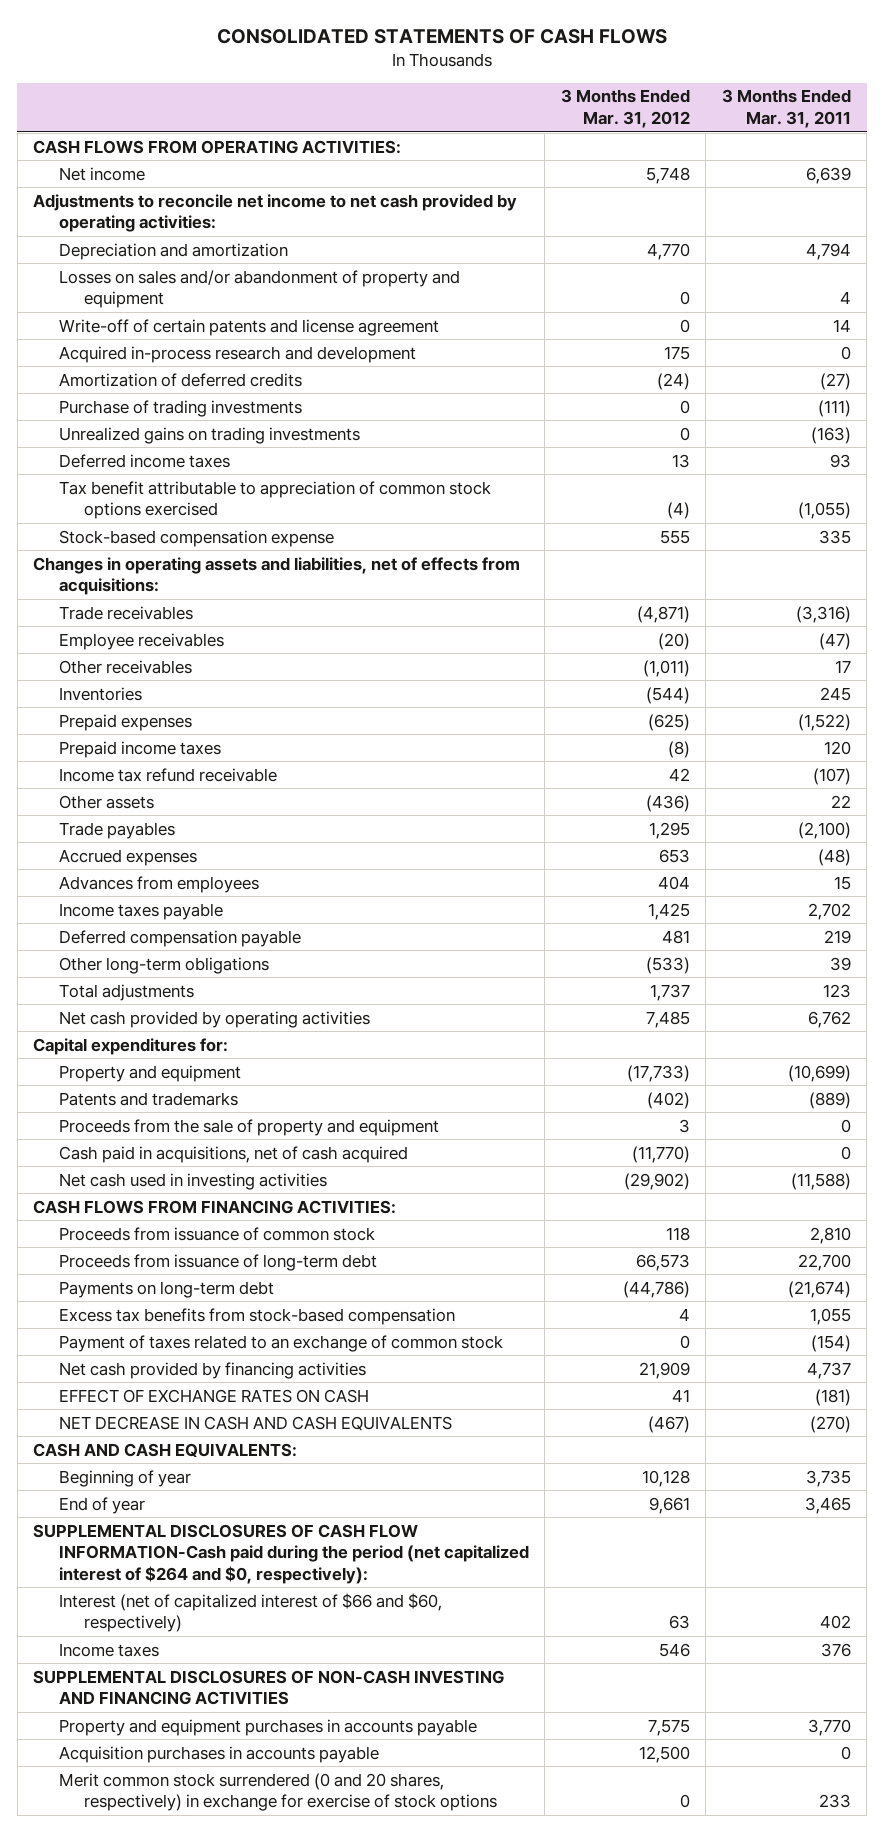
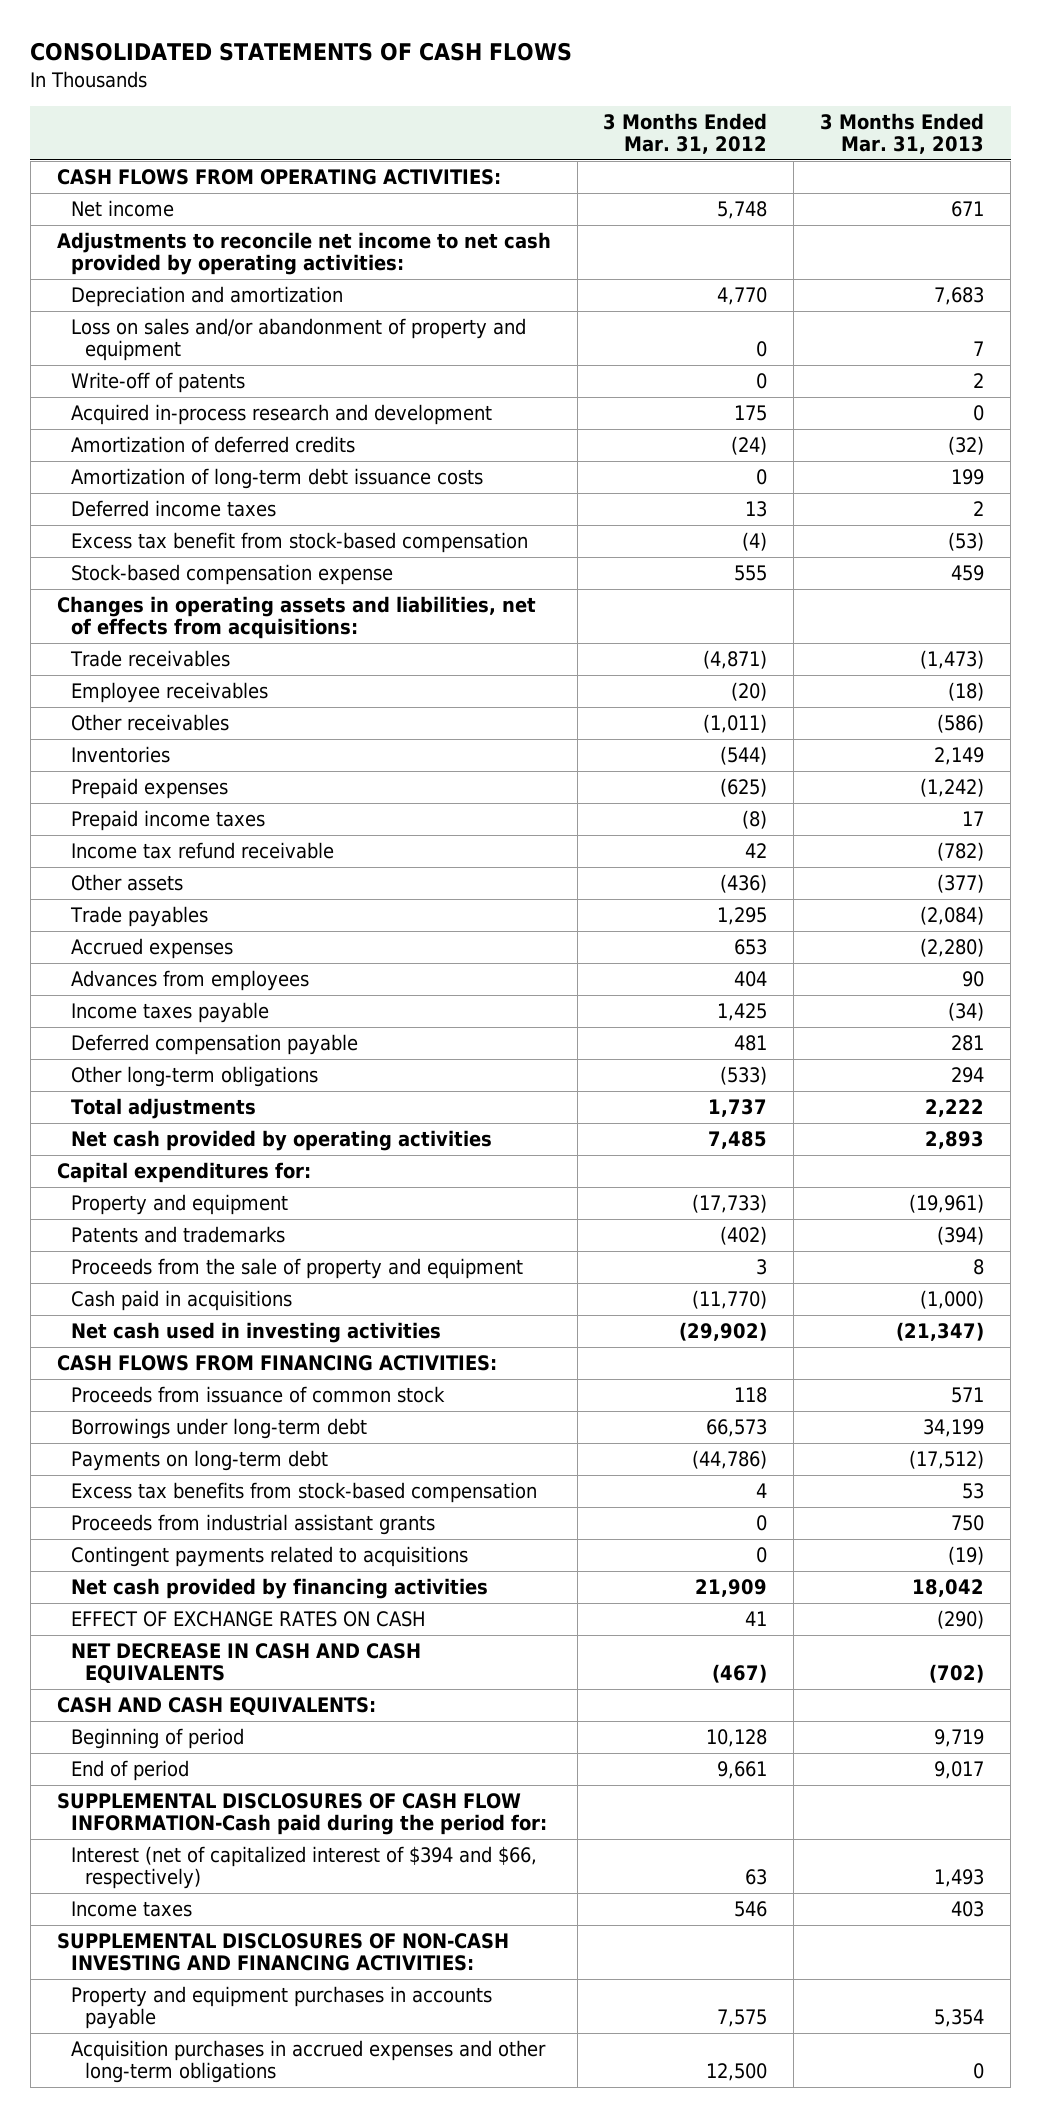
[721,89,851,128] 3 Months Ended Mar. 31, 2011 -> none
none -> [820,112,985,155] 3 Months Ended Mar. 31, 2013
[58,269,460,309] Losses on sales and/or abandonment of property and equipment -> [70,317,526,362] Loss on sales and/or abandonment of property and equipment
[58,318,439,336] Write-off of certain patents and license agreement -> [70,371,245,393] Write-off of patents
[58,399,302,417] Purchase of trading investments -> none
[58,426,360,444] Unrealized gains on trading investments -> none
none -> [70,467,483,489] Amortization of long-term debt issuance costs
[58,480,491,520] Tax benefit attributable to appreciation of common stock options exercised -> [70,531,528,553] Excess tax benefit from stock-based compensation
[58,1145,408,1163] Cash paid in acquisitions, net of cash acquired -> [70,1289,292,1311] Cash paid in acquisitions
[58,1253,377,1271] Proceeds from issuance of long-term debt -> [70,1417,367,1439] Borrowings under long-term debt
[58,1334,503,1352] Payment of taxes related to an exchange of common stock -> none
none -> [70,1513,435,1535] Proceeds from industrial assistant grants
none -> [70,1545,468,1567] Contingent payments related to acquisitions
[58,1469,191,1487] Beginning of year -> [70,1727,244,1749] Beginning of period
[58,1496,145,1514] End of year -> [70,1759,189,1781] End of period
[33,1523,529,1584] SUPPLEMENTAL DISCLOSURES OF CASH FLOW INFORMATION-Cash paid during the period (net capitalized interest of $264 and $0, respectively): -> [56,1792,547,1836] SUPPLEMENTAL DISCLOSURES OF CASH FLOW INFORMATION-Cash paid during the period for:
[58,1592,442,1633] Interest (net of capitalized interest of $66 and $60, respectively) -> [70,1845,537,1890] Interest (net of capitalized interest of $394 and $66, respectively)
[33,1669,505,1706] SUPPLEMENTAL DISCLOSURES OF NON-CASH INVESTING AND FINANCING ACTIVITIES -> [56,1932,509,1972] SUPPLEMENTAL DISCLOSURES OF NON-CASH INVESTING AND FINANCING ACTIVITIES:
[58,1772,498,1812] Merit common stock surrendered (0 and 20 shares, respectively) in exchange for exercise of stock options -> none
[58,1745,379,1763] Acquisition purchases in accounts payable -> [70,2039,546,2084] Acquisition purchases in accrued expenses and other long-term obligations

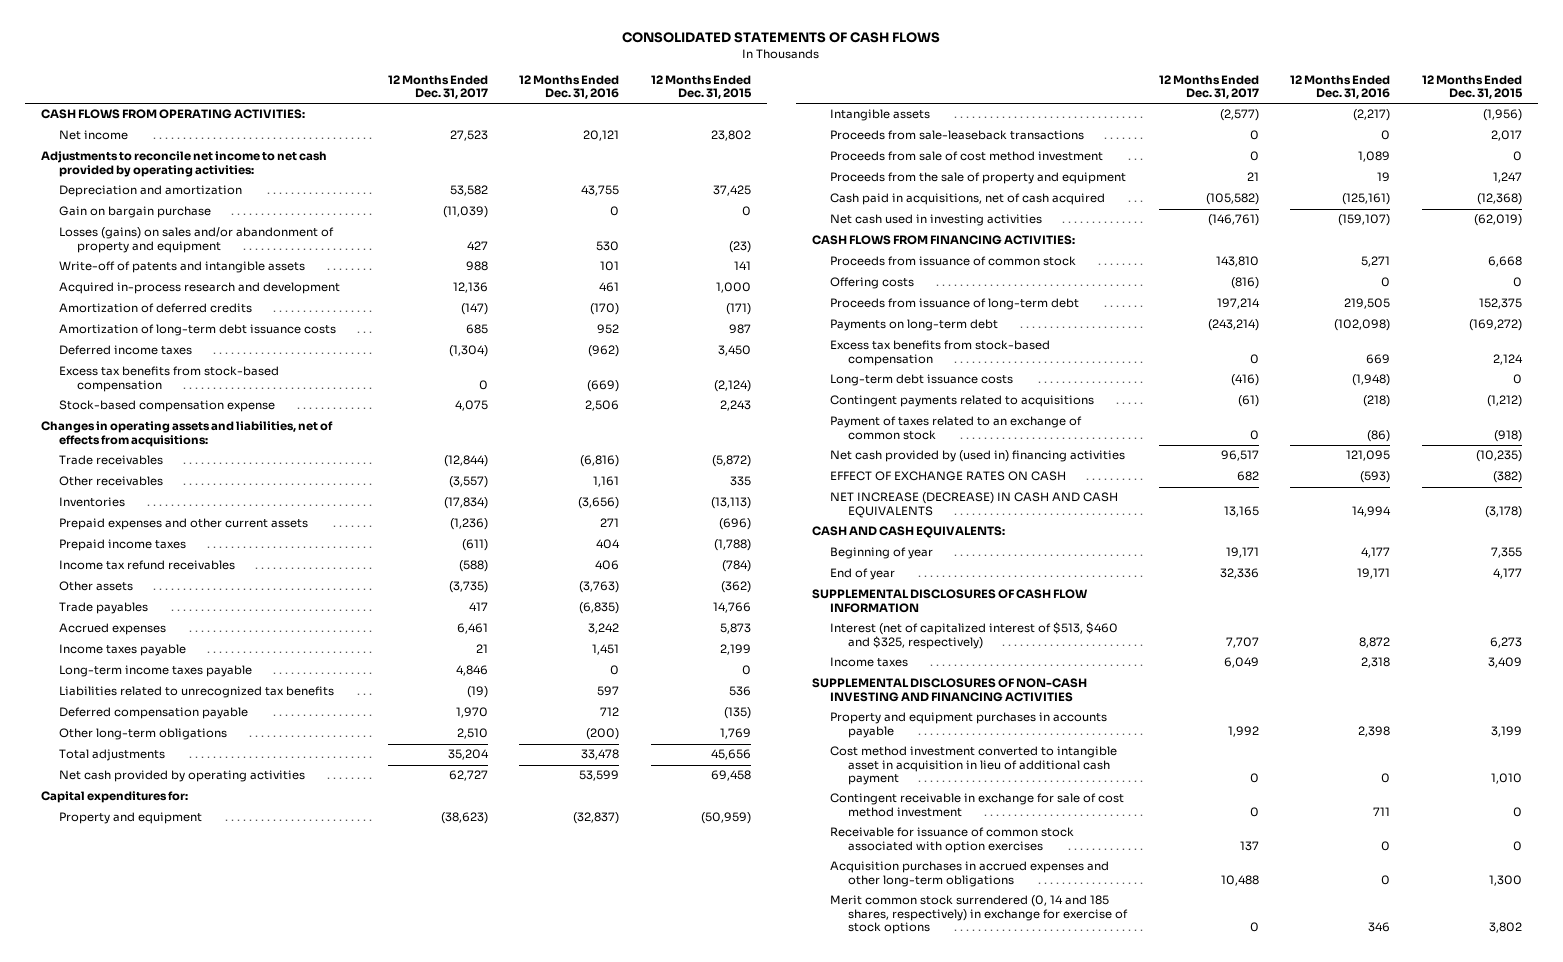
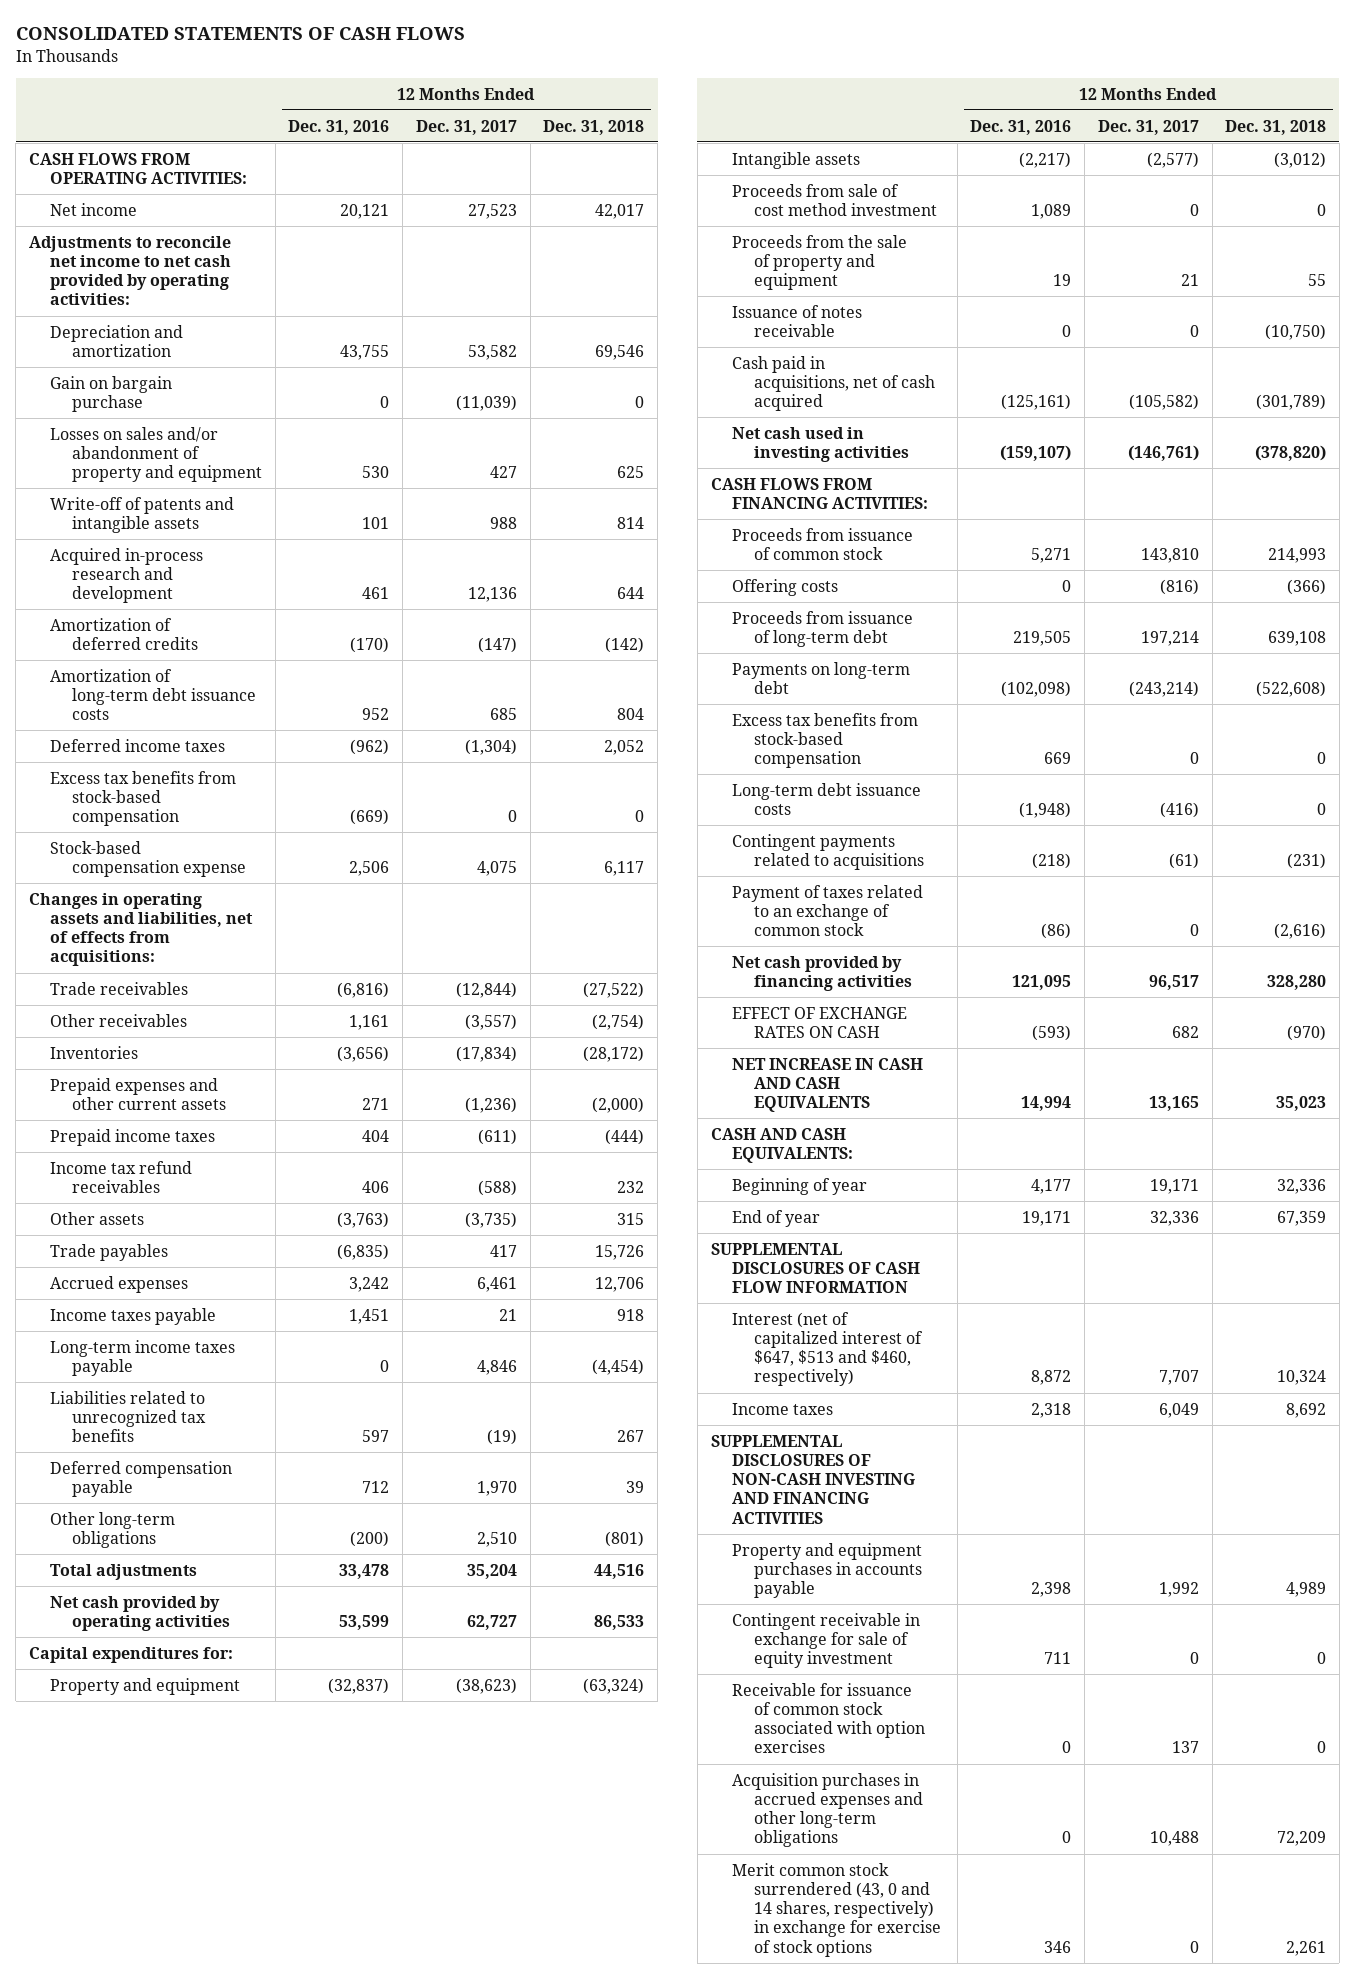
[651,74,753,100] 12 Months Ended Dec. 31, 2015 -> none
none -> [543,119,645,135] Dec. 31, 2018
[58,227,334,253] Losses (gains) on sales and/or abandonment of property and equipment -> [50,426,263,483] Losses on sales and/or abandonment of property and equipment
[829,130,1084,141] Proceeds from sale-leaseback transactions -> none
none -> [732,304,863,337] Issuance of notes receivable
[829,450,1125,463] Net cash provided by (used in) financing activities -> [732,955,912,991] Net cash provided by financing activities
[829,492,1118,518] NET INCREASE (DECREASE) IN CASH AND CASH EQUIVALENTS -> [732,1057,924,1113] NET INCREASE IN CASH AND CASH EQUIVALENTS
[829,622,1118,649] Interest (net of capitalized interest of $513, $460 and $325, respectively) -> [732,1311,923,1387] Interest (net of capitalized interest of $647, $513 and $460, respectively)
[829,746,1117,786] Cost method investment converted to intangible asset in acquisition in lieu of additional cash payment -> none
[829,793,1124,817] Contingent receivable in exchange for sale of cost method investment -> [732,1612,921,1669] Contingent receivable in exchange for sale of equity investment
[829,895,1128,935] Merit common stock surrendered (0, 14 and 185 shares, respectively) in exchange for exercise of stock options -> [732,1862,941,1957] Merit common stock surrendered (43, 0 and 14 shares, respectively) in exchange for exercise of stock options

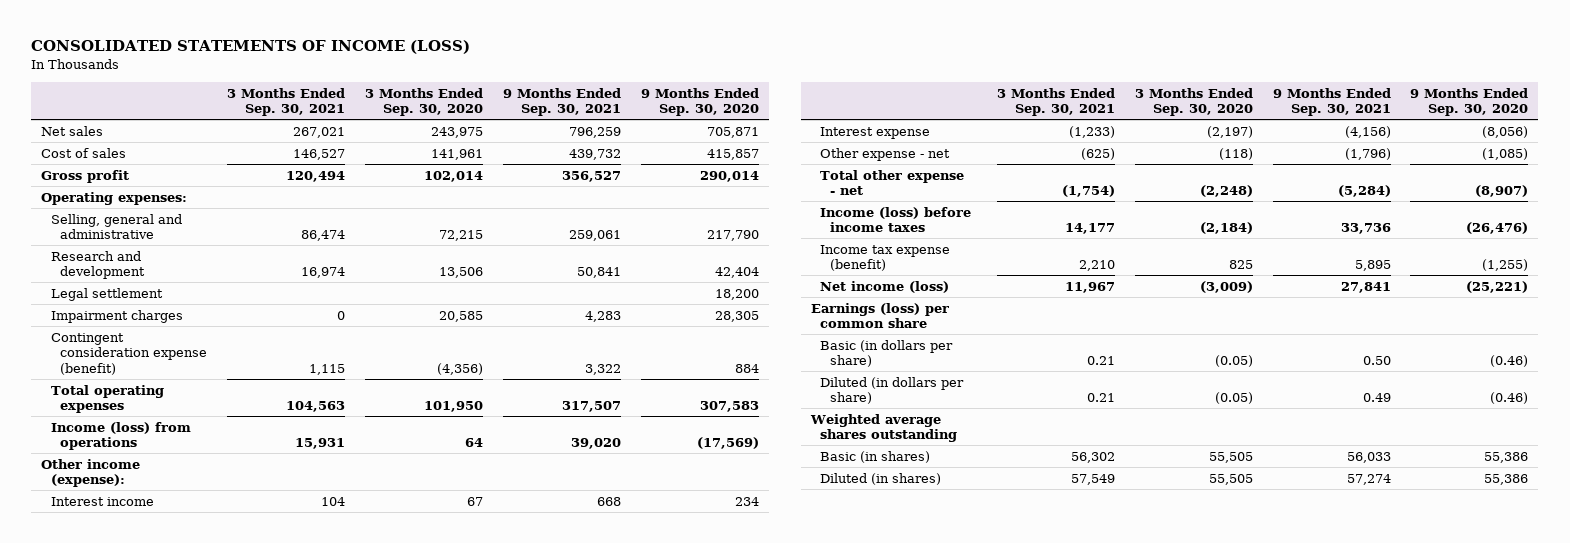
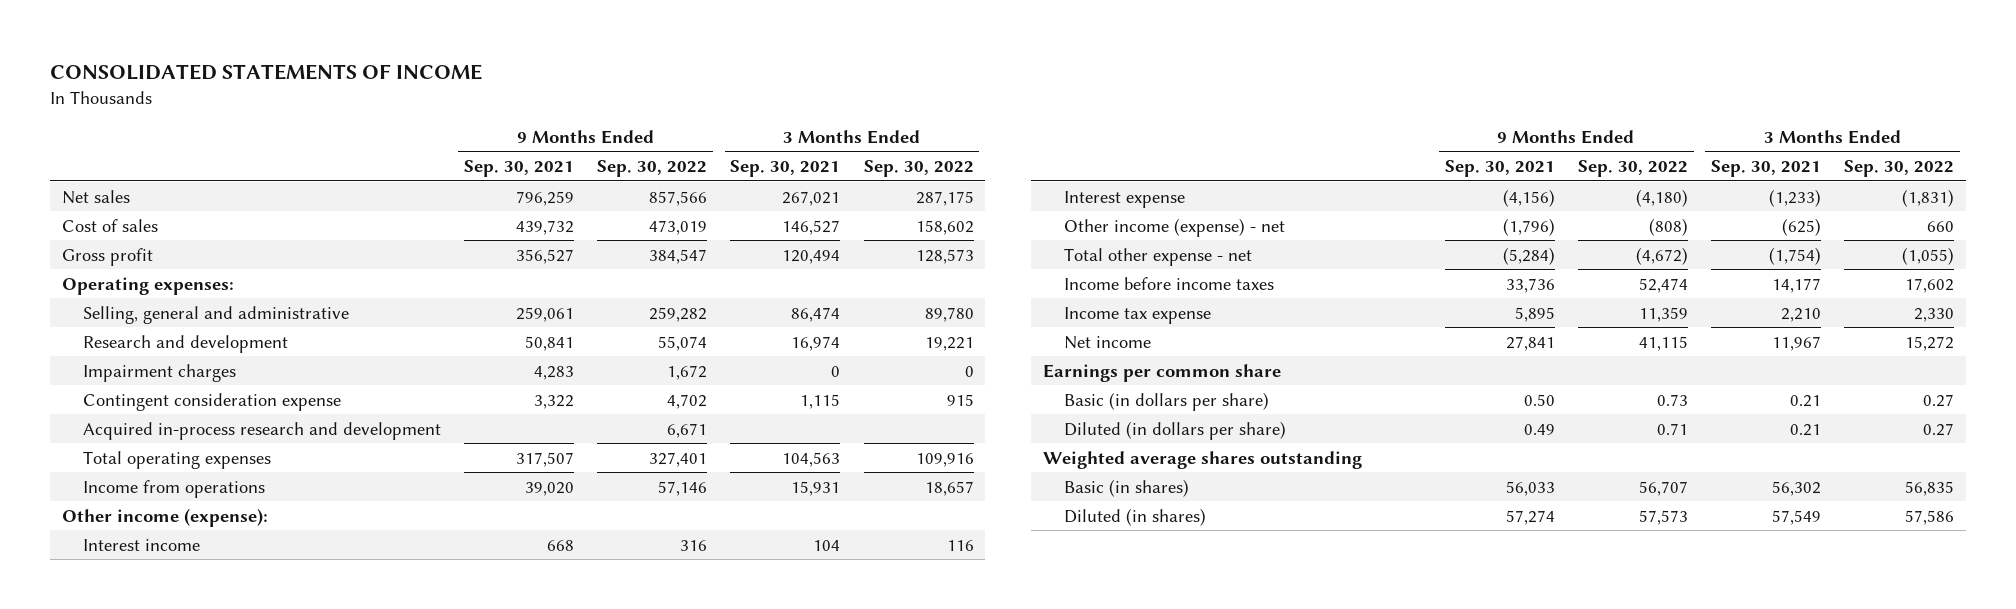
[31,40,471,55] CONSOLIDATED STATEMENTS OF INCOME (LOSS) -> [50,63,483,80] CONSOLIDATED STATEMENTS OF INCOME
[364,87,483,117] 3 Months Ended Sep. 30, 2020 -> none
[640,87,759,117] 9 Months Ended Sep. 30, 2020 -> none
none -> [597,160,708,178] Sep. 30, 2022
none -> [863,160,974,178] Sep. 30, 2022
[50,287,163,301] Legal settlement -> none
[50,332,208,375] Contingent consideration expense (benefit) -> [82,392,341,411] Contingent consideration expense
none -> [82,421,441,440] Acquired in-process research and development
[50,421,191,451] Income (loss) from operations -> [82,479,265,498] Income from operations
[820,147,951,161] Other expense - net -> [1063,217,1285,237] Other income (expense) - net
[820,206,972,233] Income (loss) before income taxes -> [1063,276,1274,290] Income before income taxes
[820,244,951,272] Income tax expense (benefit) -> [1063,306,1211,324] Income tax expense
[820,280,950,293] Net income (loss) -> [1063,335,1151,349] Net income
[810,302,949,329] Earnings (loss) per common share -> [1042,363,1281,382] Earnings per common share

